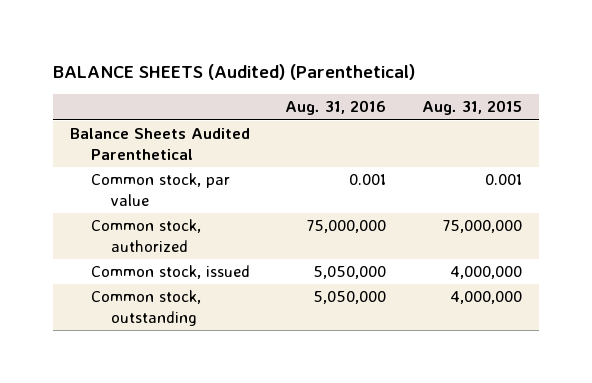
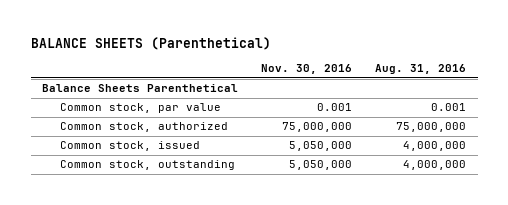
[52,64,415,81] BALANCE SHEETS (Audited) (Parenthetical) -> [30,36,271,50] BALANCE SHEETS (Parenthetical)
[421,100,522,116] Aug. 31, 2015 -> none
none -> [261,64,353,75] Nov. 30, 2016
[70,128,251,160] Balance Sheets Audited Parenthetical -> [42,84,239,93] Balance Sheets Parenthetical
[313,266,387,280] 5,050,000 -> [403,141,467,152] 4,000,000
[313,291,387,305] 5,050,000 -> [403,160,467,171] 4,000,000

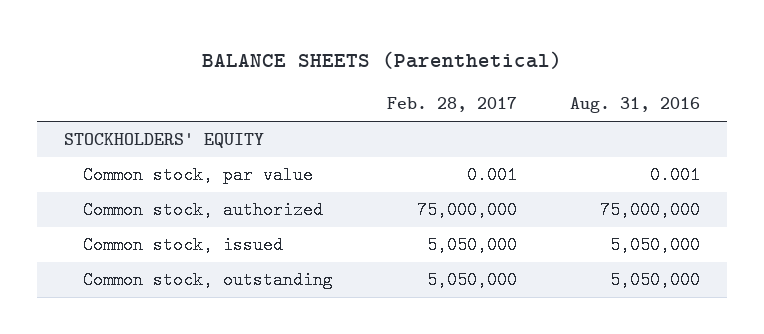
[261,64,353,75] Nov. 30, 2016 -> none
none -> [386,97,517,113] Feb. 28, 2017
[42,84,239,93] Balance Sheets Parenthetical -> none
none -> [64,133,265,149] STOCKHOLDERS' EQUITY
[403,141,467,152] 4,000,000 -> [610,236,701,255] 5,050,000
[403,160,467,171] 4,000,000 -> [610,271,701,290] 5,050,000

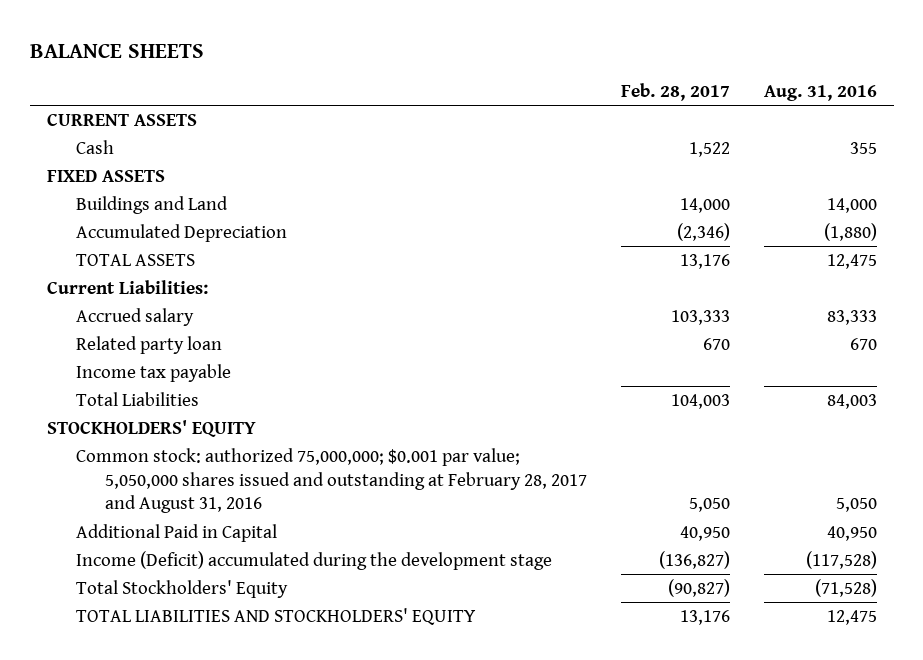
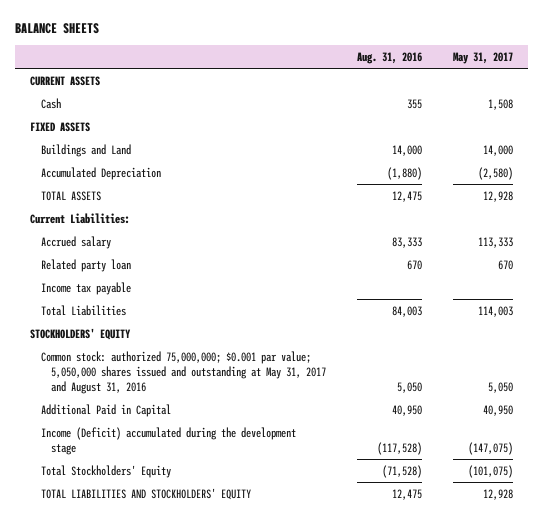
[621,82,731,101] Feb. 28, 2017 -> none
none -> [452,51,513,64] May 31, 2017
[75,447,588,514] Common stock: authorized 75,000,000; $0.001 par value; 5,050,000 shares issued and outstanding at February 28, 2017 and August 31, 2016 -> [40,350,327,394] Common stock: authorized 75,000,000; $0.001 par value; 5,050,000 shares issued and outstanding at May 31, 2017 and August 31, 2016

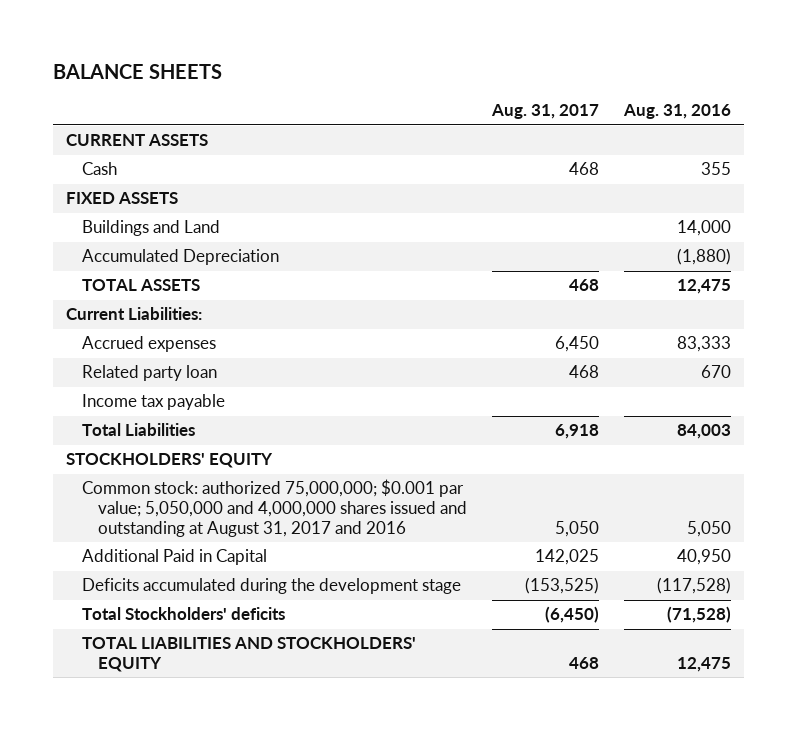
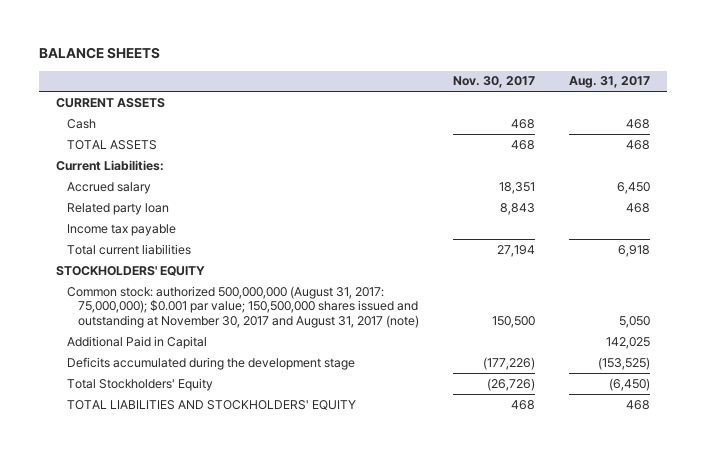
[623,104,732,120] Aug. 31, 2016 -> none
none -> [453,76,536,89] Nov. 30, 2017
[65,192,178,205] FIXED ASSETS -> none
[81,220,220,237] Buildings and Land -> none
[81,249,279,266] Accumulated Depreciation -> none
[81,336,216,353] Accrued expenses -> [67,181,152,194] Accrued salary
[81,423,195,437] Total Liabilities -> [67,243,192,255] Total current liabilities
[81,479,467,537] Common stock: authorized 75,000,000; $0.001 par value; 5,050,000 and 4,000,000 shares issued and outstanding at August 31, 2017 and 2016 -> [67,285,420,328] Common stock: authorized 500,000,000 (August 31, 2017: 75,000,000); $0.001 par value; 150,500,000 shares issued and outstanding at November 30, 2017 and August 31, 2017 (note)
[81,607,285,621] Total Stockholders' deficits -> [67,377,214,391] Total Stockholders' Equity

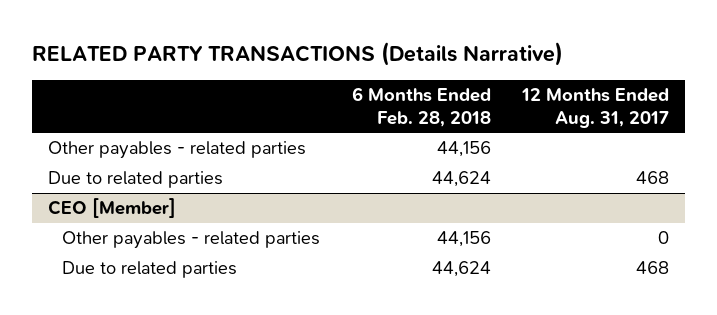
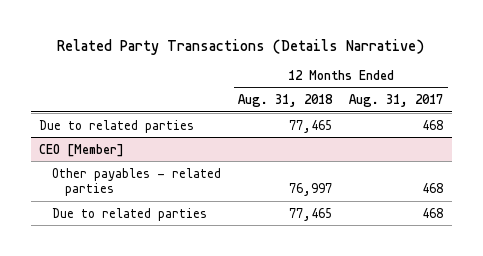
[31,41,563,66] RELATED PARTY TRANSACTIONS (Details Narrative) -> [57,38,425,55] Related Party Transactions (Details Narrative)
[351,87,491,127] 6 Months Ended Feb. 28, 2018 -> none
none -> [238,94,334,108] Aug. 31, 2018
[47,141,306,160] Other payables - related parties -> none
[658,231,670,245] 0 -> [422,183,444,194] 468

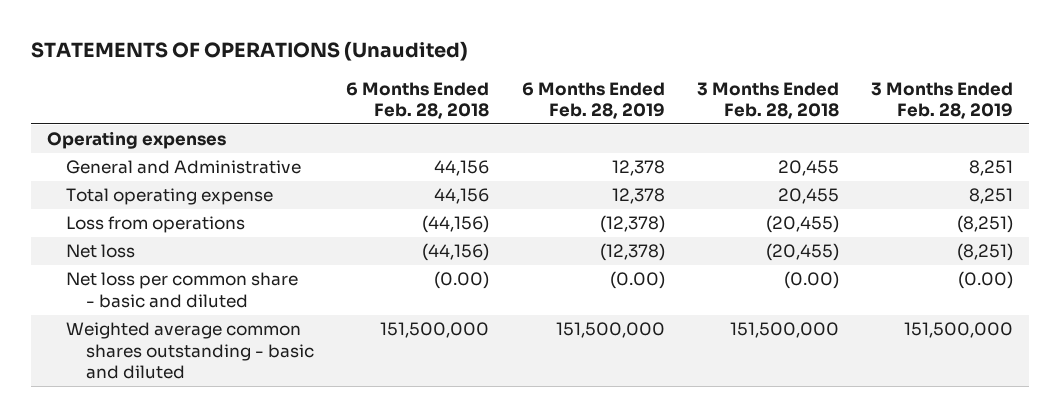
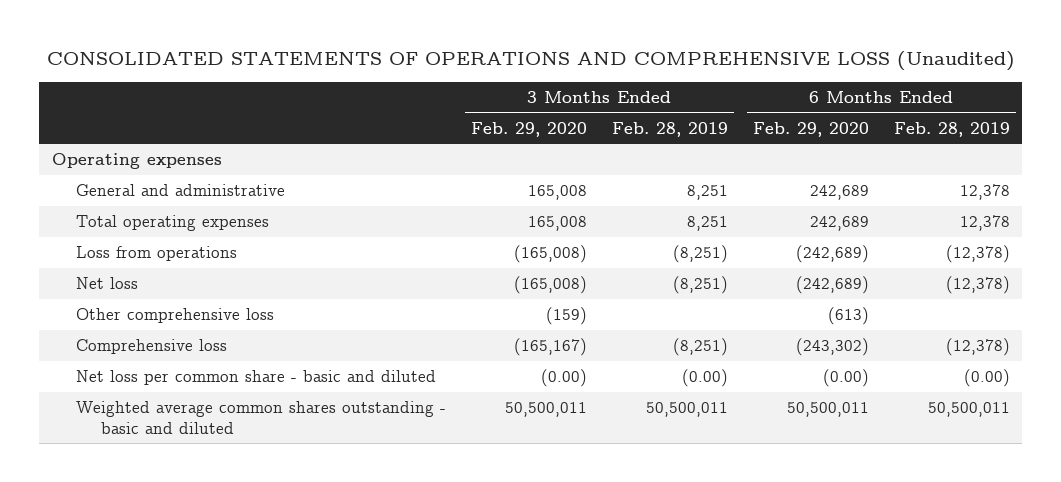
[30,41,468,62] STATEMENTS OF OPERATIONS (Unaudited) -> [46,51,1015,72] CONSOLIDATED STATEMENTS OF OPERATIONS AND COMPREHENSIVE LOSS (Unaudited)
[346,81,490,120] 6 Months Ended Feb. 28, 2018 -> none
[696,81,839,120] 3 Months Ended Feb. 28, 2018 -> none
none -> [471,121,588,137] Feb. 29, 2020
none -> [752,121,869,137] Feb. 29, 2020
[66,160,302,175] General and Administrative -> [76,184,286,197] General and administrative
[66,188,274,206] Total operating expense -> [76,215,270,232] Total operating expenses
none -> [76,308,275,324] Other comprehensive loss
none -> [76,339,228,355] Comprehensive loss
[555,322,665,339] 151,500,000 -> [927,402,1010,418] 50,500,011
[903,322,1013,339] 151,500,000 -> [645,402,728,418] 50,500,011

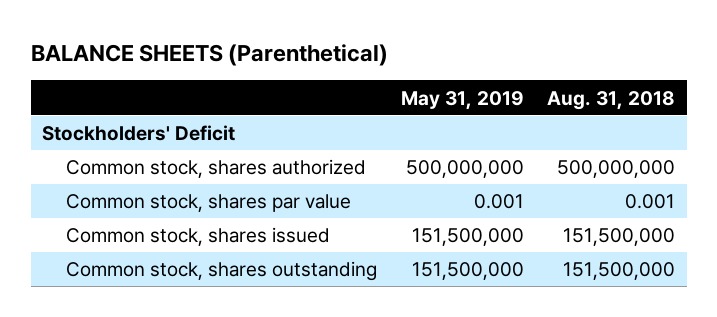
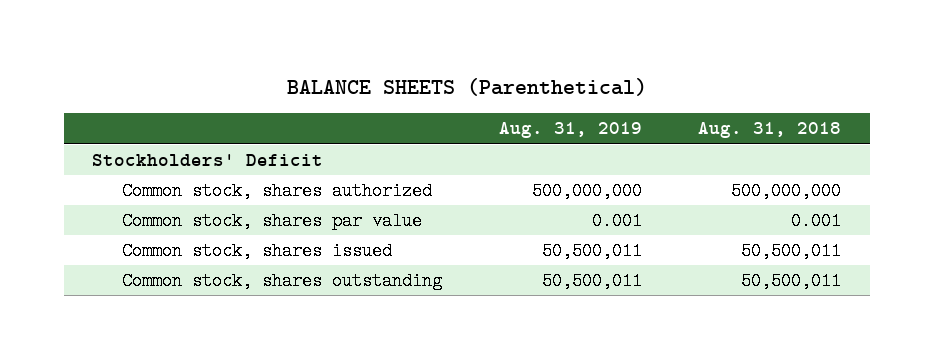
[400,90,524,110] May 31, 2019 -> none
none -> [498,122,642,139] Aug. 31, 2019
[563,228,676,247] 151,500,000 -> [741,242,842,261] 50,500,011
[563,262,676,281] 151,500,000 -> [741,272,842,291] 50,500,011

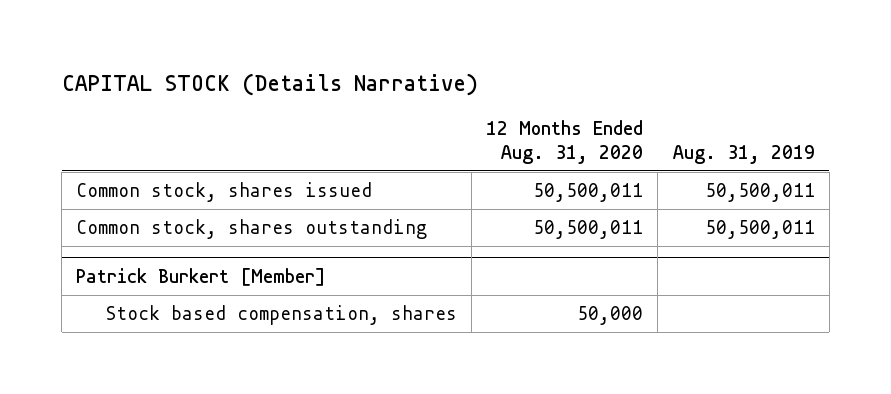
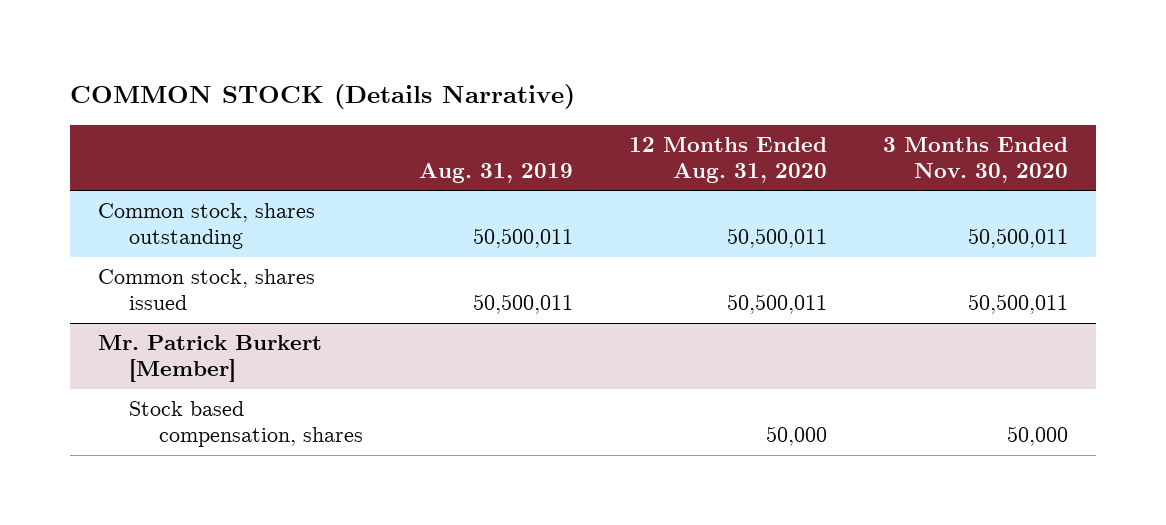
[61,73,478,97] CAPITAL STOCK (Details Narrative) -> [70,84,576,110] COMMON STOCK (Details Narrative)
none -> [882,136,1068,183] 3 Months Ended Nov. 30, 2020
[76,182,373,203] Common stock, shares issued -> [98,269,316,311] Common stock, shares issued
[76,267,327,286] Patrick Burkert [Member] -> [98,335,323,383] Mr. Patrick Burkert [Member]

